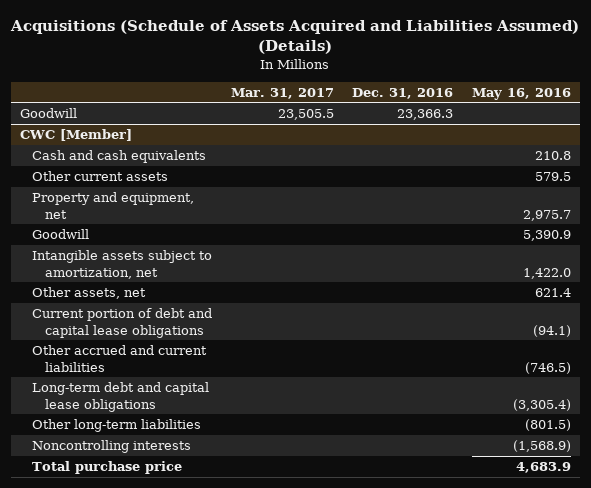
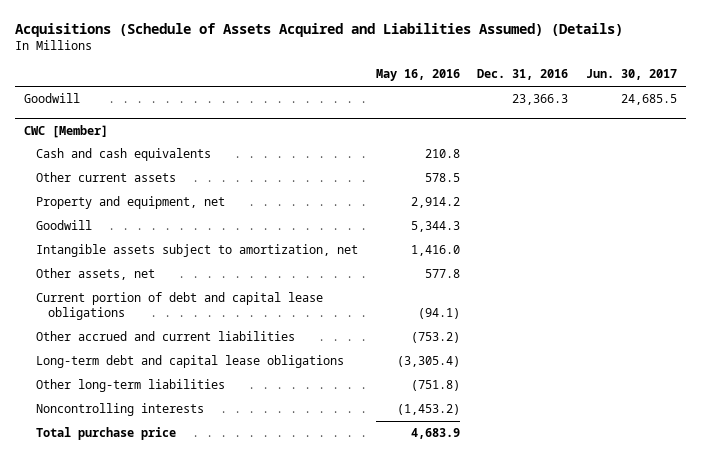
[230,87,334,99] Mar. 31, 2017 -> none
none -> [586,69,678,81] Jun. 30, 2017
[535,172,572,182] 579.5 -> [424,173,460,183] 578.5
[523,209,572,221] 2,975.7 -> [410,197,460,209] 2,914.2
[523,230,572,242] 5,390.9 -> [410,221,460,233] 5,344.3
[523,267,572,279] 1,422.0 -> [410,245,460,257] 1,416.0
[535,288,572,298] 621.4 -> [424,269,460,279] 577.8
[525,361,572,374] (746.5) -> [410,332,460,344] (753.2)
[525,419,572,432] (801.5) -> [410,380,460,392] (751.8)
[513,440,572,453] (1,568.9) -> [396,404,460,416] (1,453.2)

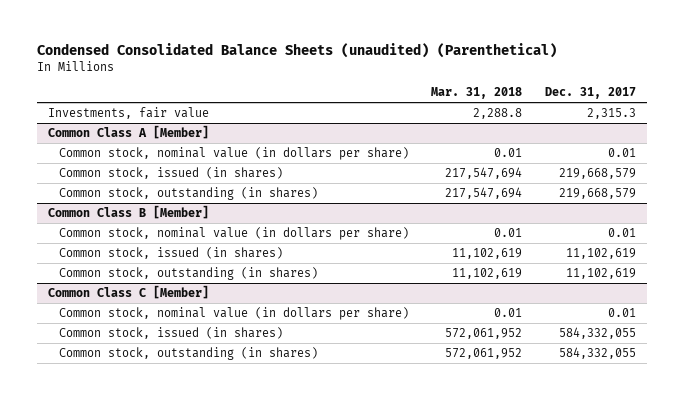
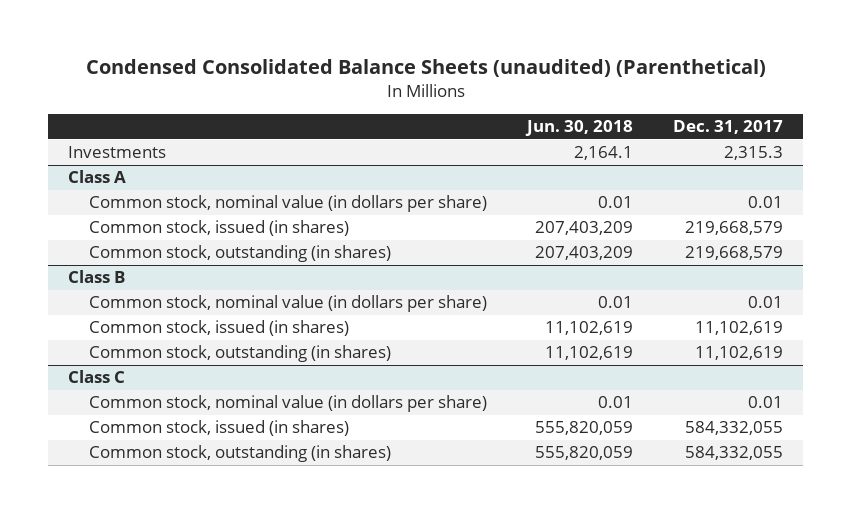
[431,87,523,100] Mar. 31, 2018 -> none
none -> [525,120,634,137] Jun. 30, 2018
[48,107,210,120] Investments, fair value -> [68,146,167,159] Investments
[48,125,210,140] Common Class A [Member] -> [68,170,127,184] Class A
[48,205,210,220] Common Class B [Member] -> [68,270,126,284] Class B
[48,285,210,300] Common Class C [Member] -> [68,370,126,384] Class C

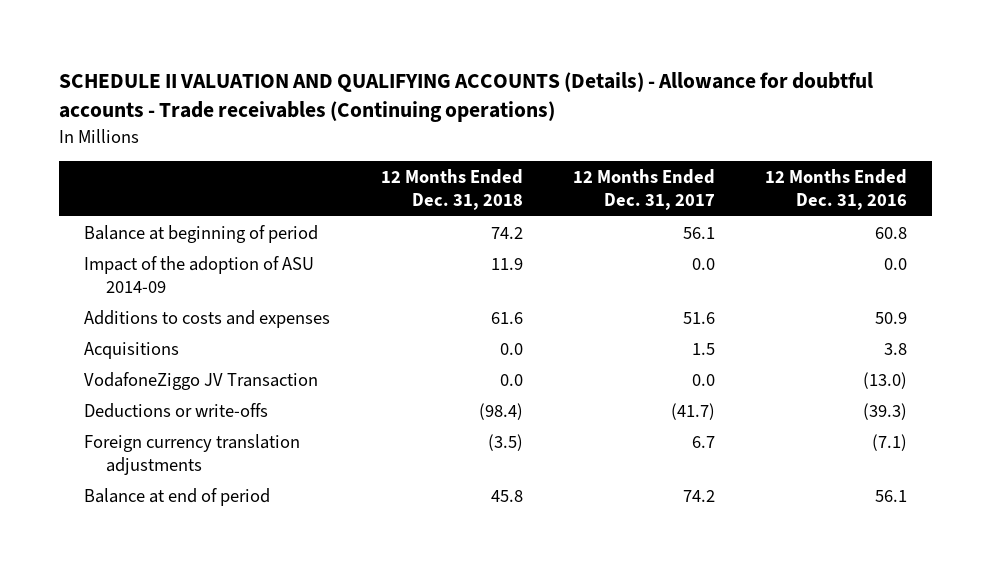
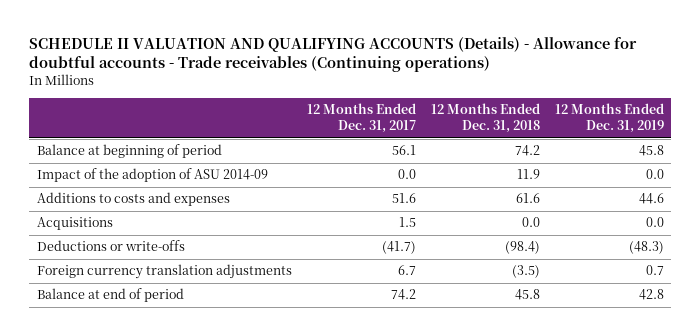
[764,169,907,211] 12 Months Ended Dec. 31, 2016 -> none
none -> [554,103,664,134] 12 Months Ended Dec. 31, 2019
[84,371,319,390] VodafoneZiggo JV Transaction -> none

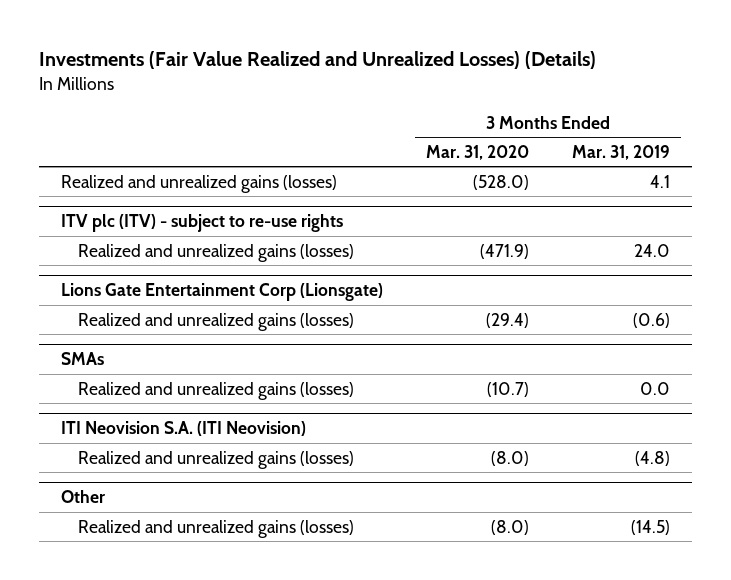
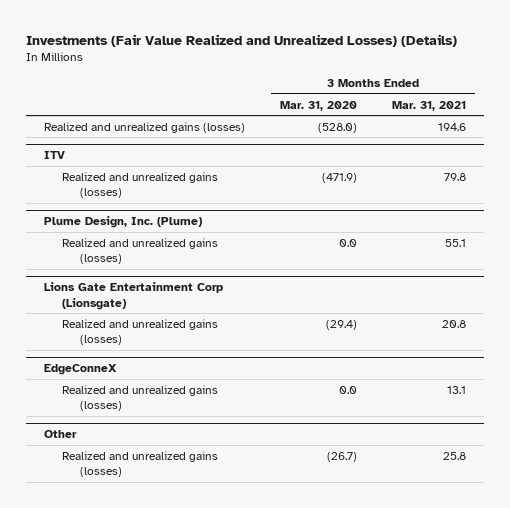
[572,144,671,160] Mar. 31, 2019 -> none
none -> [392,100,467,111] Mar. 31, 2021
[60,214,343,233] ITV plc (ITV) - subject to re-use rights -> [43,151,65,160] ITV
none -> [43,216,202,229] Plume Design, Inc. (Plume)
none -> [62,237,219,265] Realized and unrealized gains (losses)
[60,352,104,366] SMAs -> none
[60,421,306,437] ITI Neovision S.A. (ITI Neovision) -> none
[78,450,355,469] Realized and unrealized gains (losses) -> none
none -> [43,364,117,376] EdgeConneX
[486,381,529,397] (10.7) -> [338,385,357,394] 0.0
[490,519,529,535] (8.0) -> [326,451,357,462] (26.7)

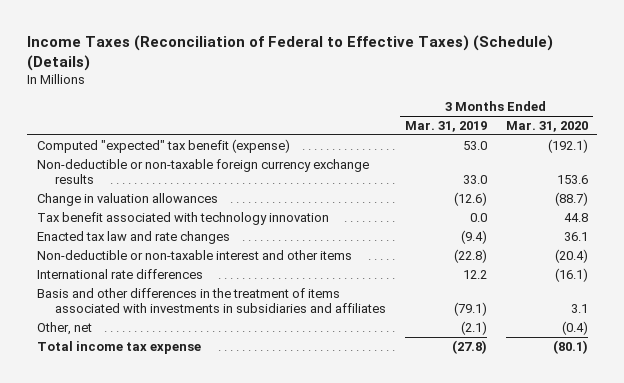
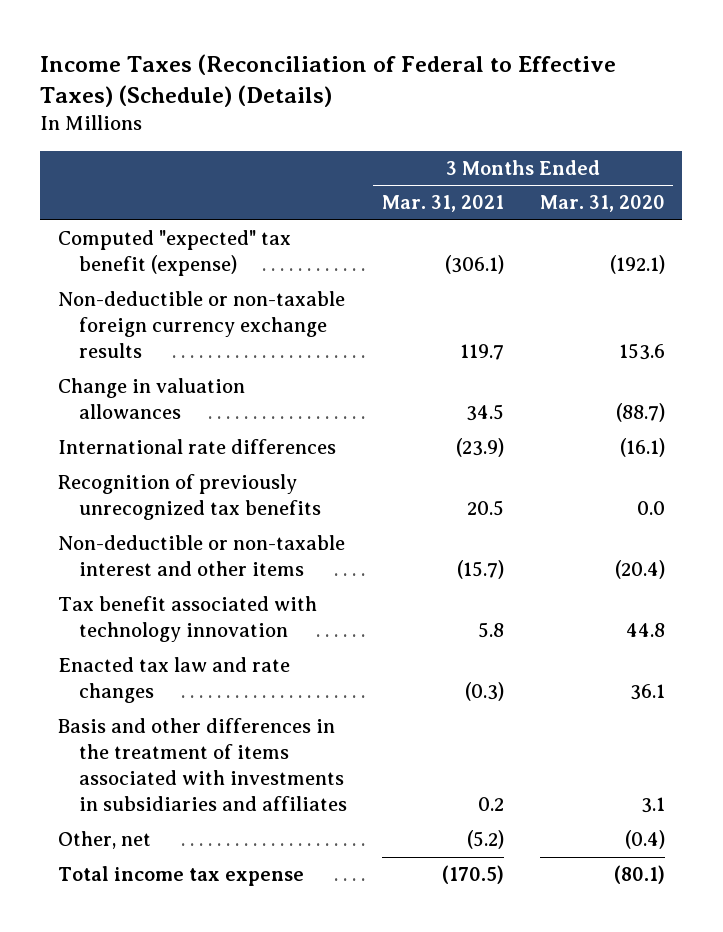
[404,121,487,133] Mar. 31, 2019 -> none
none -> [382,195,505,213] Mar. 31, 2021
[36,268,203,279] International rate differences -> [58,439,337,455] International rate differences
none -> [58,474,321,521] Recognition of previously unrecognized tax benefits
[36,249,352,260] Non-deductible or non-taxable interest and other items -> [58,535,346,577] Non-deductible or non-taxable interest and other items

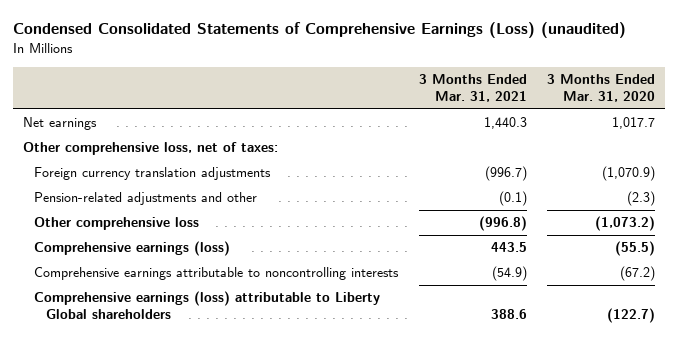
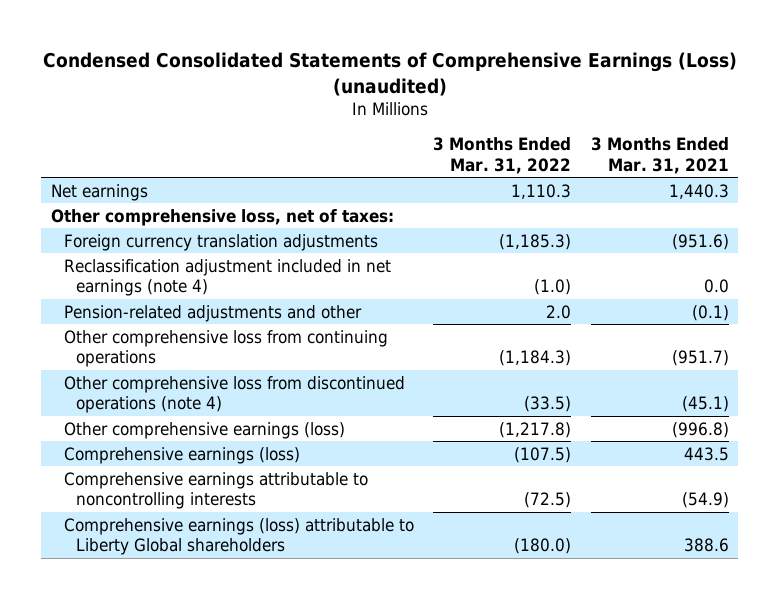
[546,74,655,102] 3 Months Ended Mar. 31, 2020 -> none
none -> [433,137,572,174] 3 Months Ended Mar. 31, 2022
[484,166,527,182] (996.7) -> [671,233,729,250] (951.6)
none -> [63,258,391,297] Reclassification adjustment included in net earnings (note 4)
none -> [63,329,388,368] Other comprehensive loss from continuing operations
none -> [63,375,405,414] Other comprehensive loss from discontinued operations (note 4)
[34,217,200,231] Other comprehensive loss -> [63,421,345,439] Other comprehensive earnings (loss)

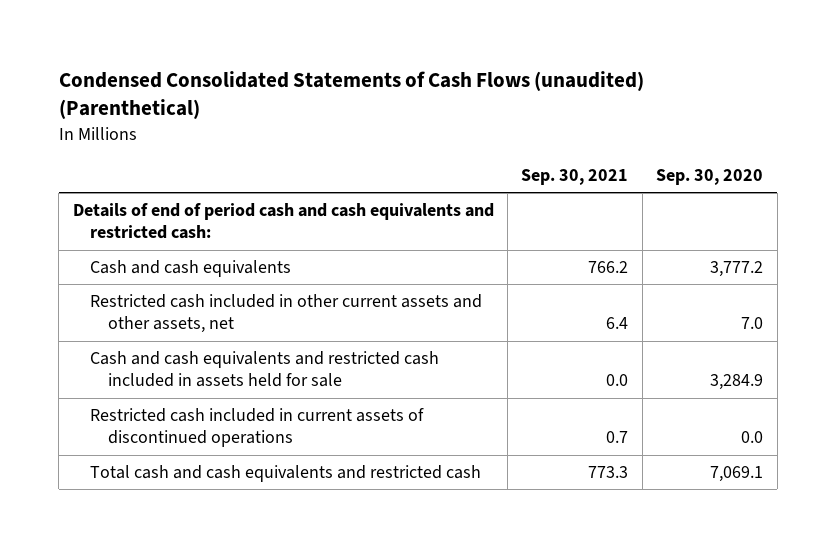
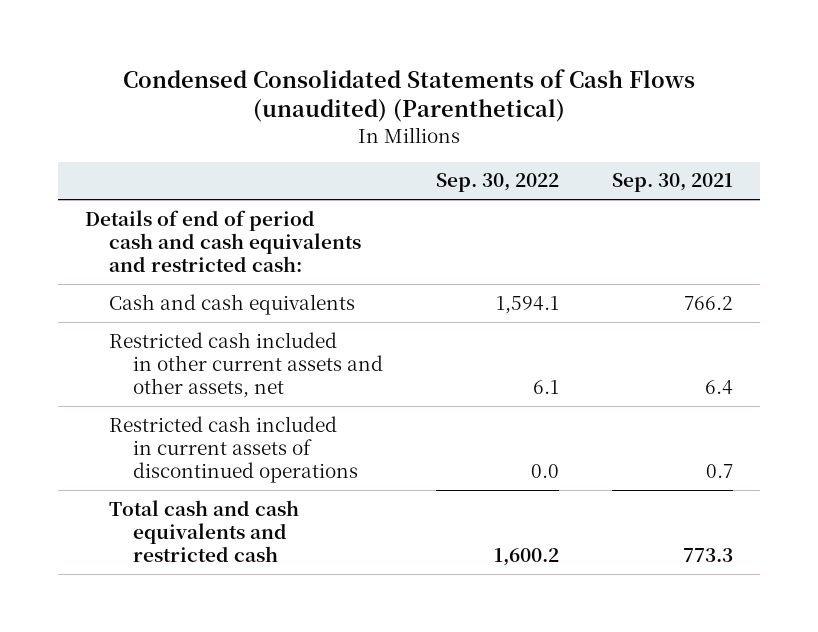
[656,168,764,185] Sep. 30, 2020 -> none
none -> [435,173,559,193] Sep. 30, 2022
[90,351,440,388] Cash and cash equivalents and restricted cash included in assets held for sale -> none

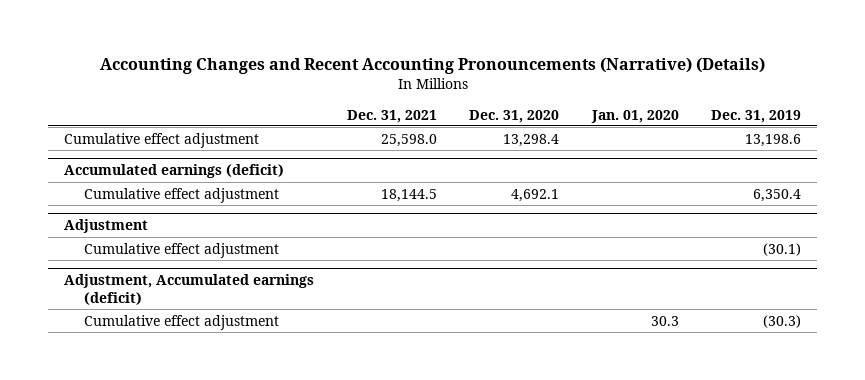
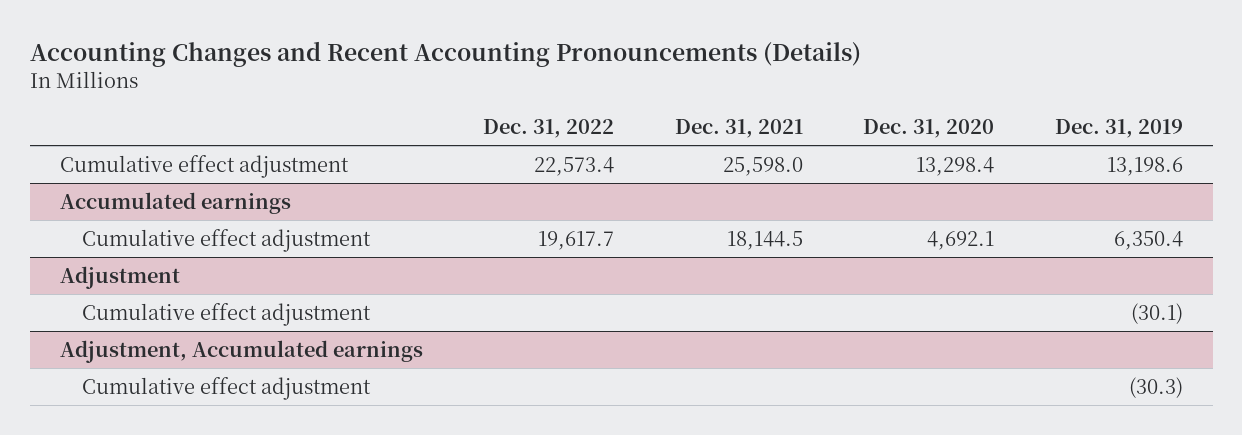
[99,56,765,74] Accounting Changes and Recent Accounting Pronouncements (Narrative) (Details) -> [29,40,861,67] Accounting Changes and Recent Accounting Pronouncements (Details)
[590,109,679,123] Jan. 01, 2020 -> none
none -> [483,119,615,139] Dec. 31, 2022
[64,164,285,179] Accumulated earnings (deficit) -> [59,191,291,214] Accumulated earnings
[64,274,315,305] Adjustment, Accumulated earnings (deficit) -> [59,339,423,363] Adjustment, Accumulated earnings

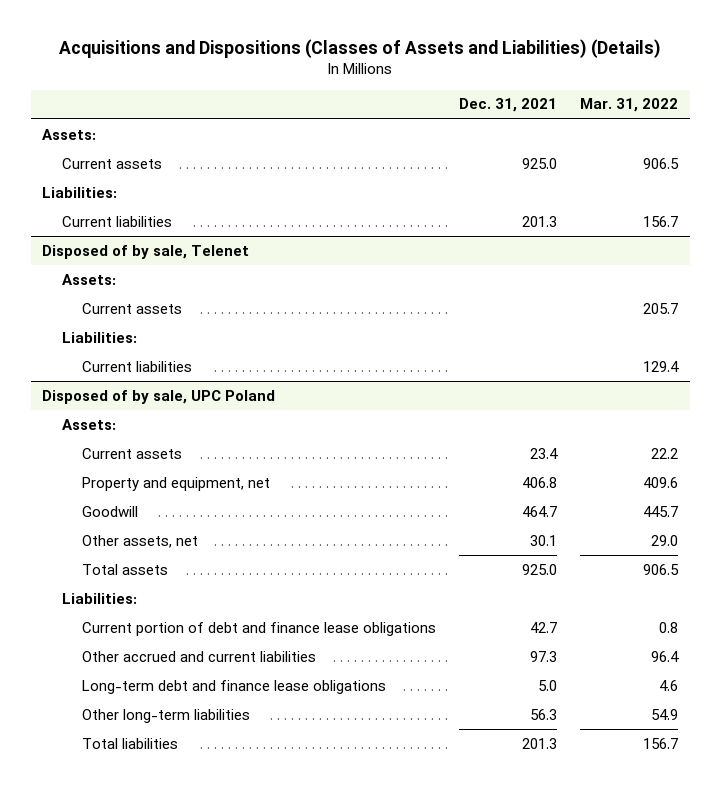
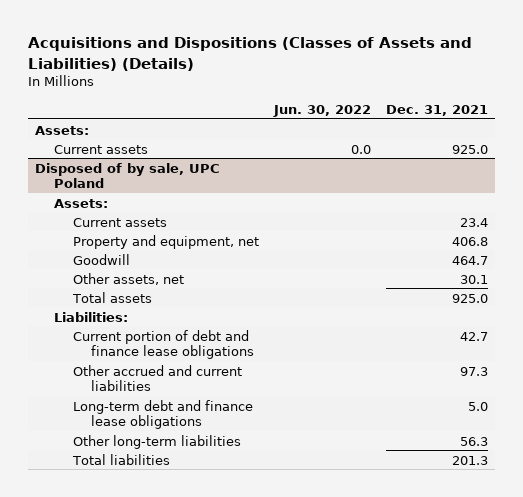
[580,98,679,113] Mar. 31, 2022 -> none
none -> [272,104,371,117] Jun. 30, 2022
[42,186,118,198] Liabilities: -> none
[62,215,173,227] Current liabilities -> none
[42,244,250,259] Disposed of by sale, Telenet -> none
[62,273,117,285] Assets: -> none
[82,302,183,314] Current assets -> none
[62,331,138,343] Liabilities: -> none
[82,360,193,372] Current liabilities -> none

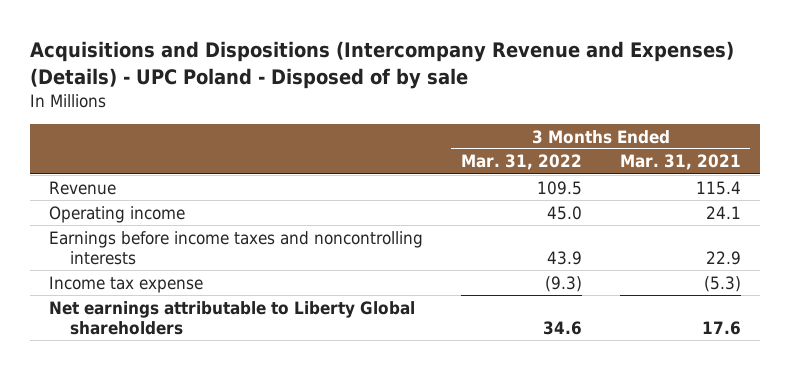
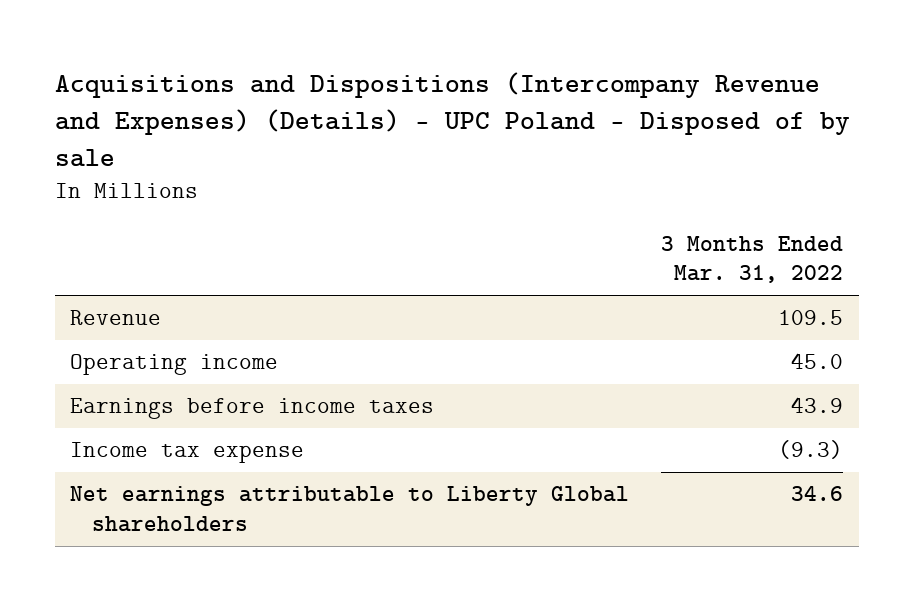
[619,154,741,171] Mar. 31, 2021 -> none
[48,230,423,266] Earnings before income taxes and noncontrolling interests -> [70,398,435,420] Earnings before income taxes

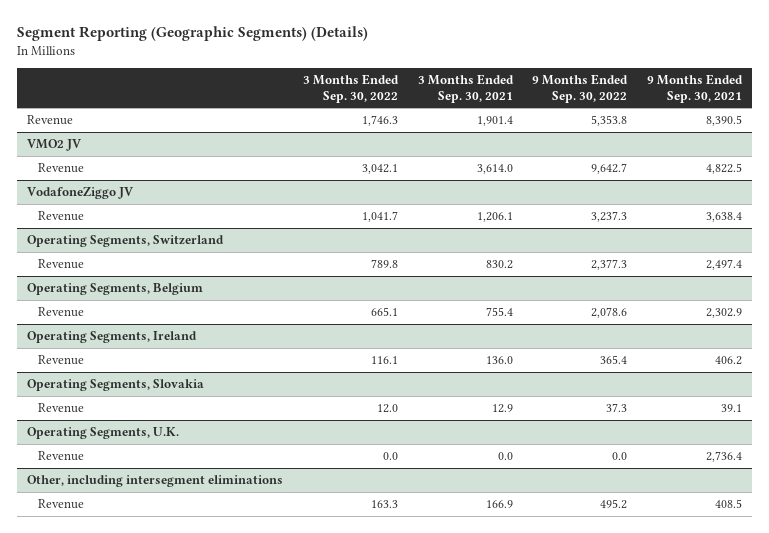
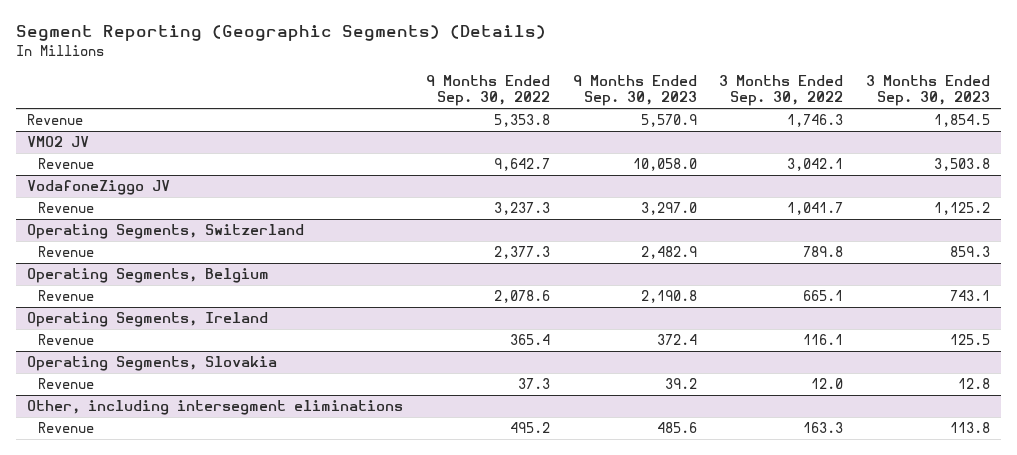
[417,74,514,103] 3 Months Ended Sep. 30, 2021 -> none
[646,74,743,103] 9 Months Ended Sep. 30, 2021 -> none
none -> [572,74,697,107] 9 Months Ended Sep. 30, 2023
none -> [865,74,990,107] 3 Months Ended Sep. 30, 2023
[27,427,180,440] Operating Segments, U.K. -> none
[37,451,84,462] Revenue -> none

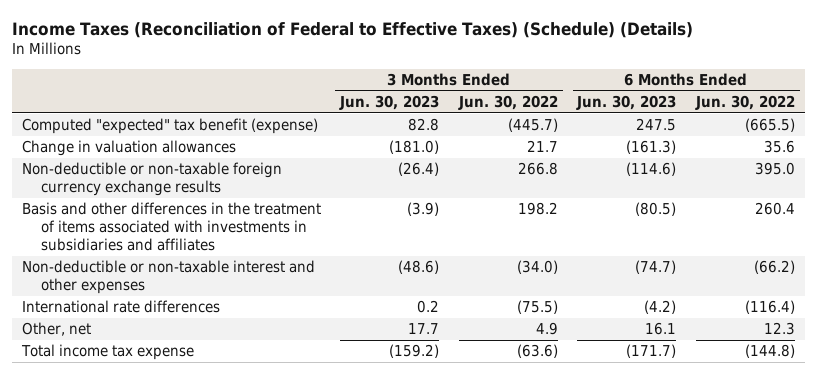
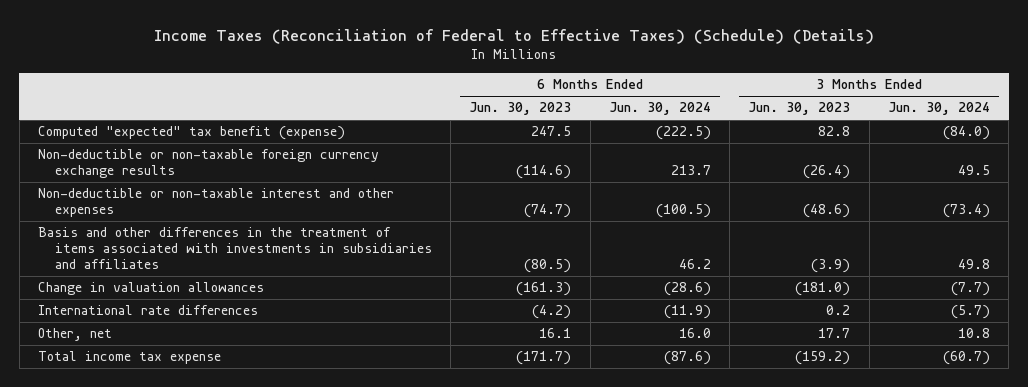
[457,95,558,111] Jun. 30, 2022 -> none
[694,95,795,111] Jun. 30, 2022 -> none
none -> [608,102,711,116] Jun. 30, 2024
none -> [887,102,990,116] Jun. 30, 2024
[21,202,321,251] Basis and other differences in the treatment of items associated with investments in subsidiaries and affiliates -> [37,227,432,270] Basis and other differences in the treatment of items associated with investments in subsidiaries and affiliates
[21,140,236,157] Change in valuation allowances -> [37,282,264,296] Change in valuation allowances

